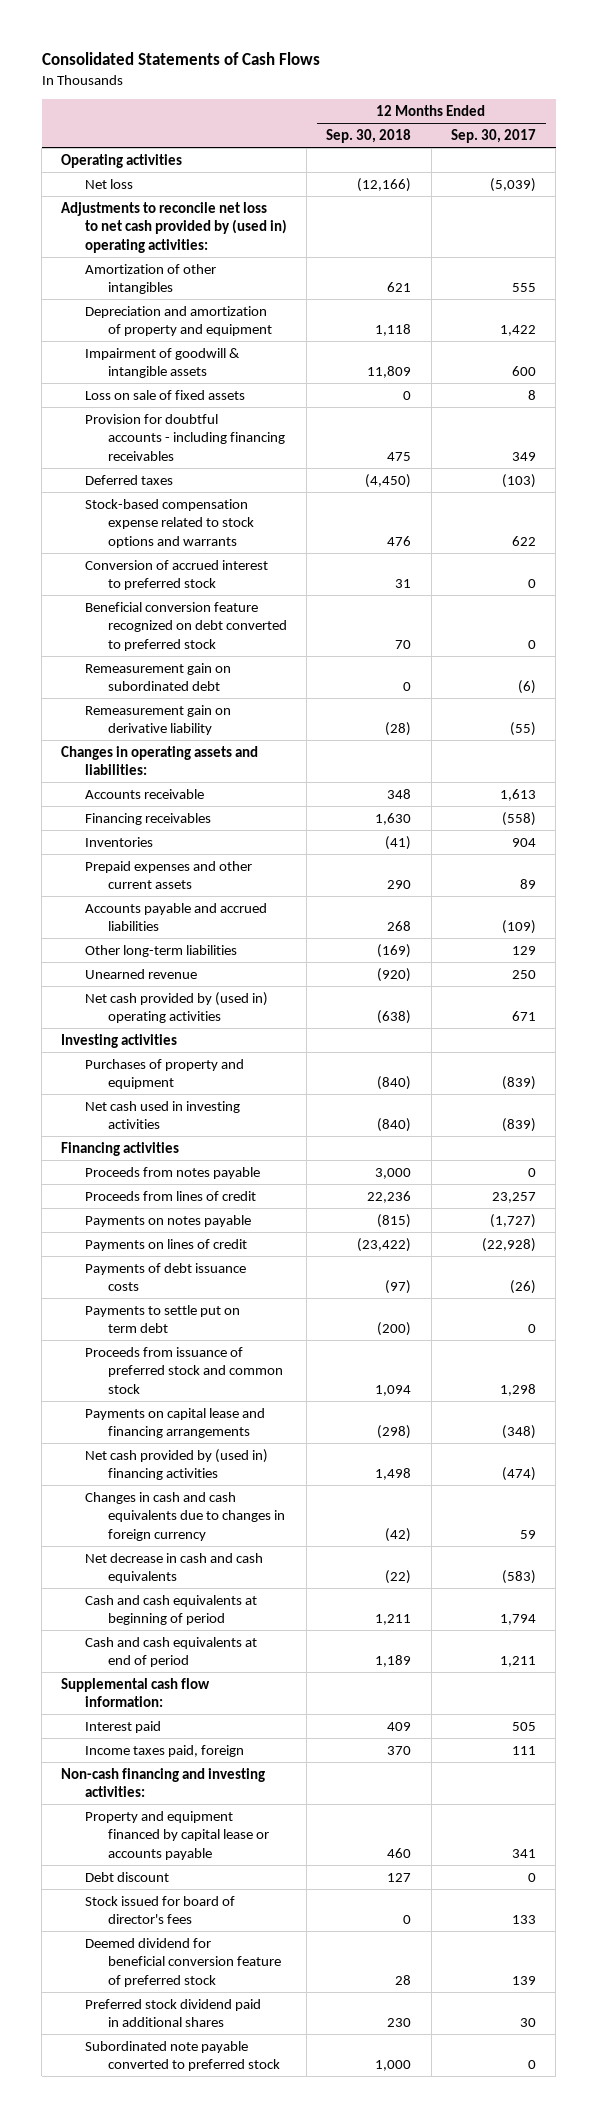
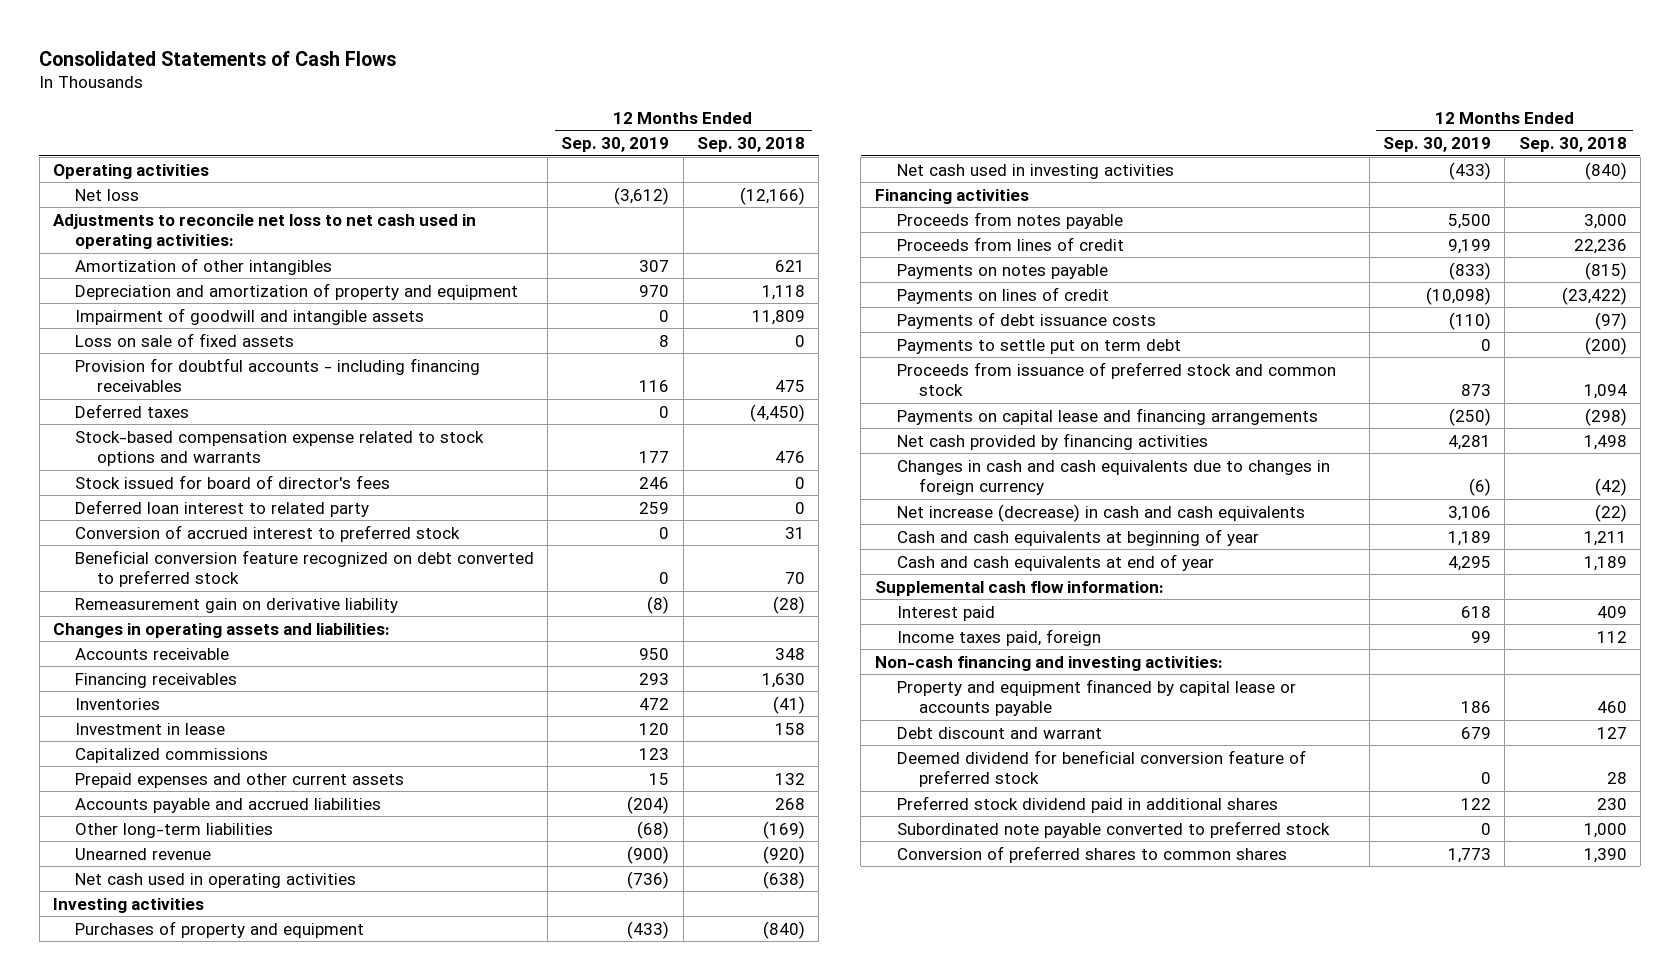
[450,129,536,144] Sep. 30, 2017 -> none
none -> [561,137,670,153] Sep. 30, 2019
[61,201,287,253] Adjustments to reconcile net loss to net cash provided by (used in) operating activities: -> [52,213,476,250] Adjustments to reconcile net loss to net cash used in operating activities:
[84,347,240,379] Impairment of goodwill & intangible assets -> [74,307,424,325] Impairment of goodwill and intangible assets
[84,1895,235,1925] Stock issued for board of director's fees -> [74,474,390,489] Stock issued for board of director's fees
none -> [74,499,369,517] Deferred loan interest to related party
[84,662,231,692] Remeasurement gain on subordinated debt -> none
none -> [74,722,225,735] Investment in lease
none -> [74,747,268,763] Capitalized commissions
[387,880,412,890] 290 -> [774,772,805,785] 132
[84,991,268,1024] Net cash provided by (used in) operating activities -> [74,872,356,888] Net cash used in operating activities
[84,1448,268,1481] Net cash provided by (used in) financing activities -> [896,432,1208,450] Net cash provided by financing activities
[84,1552,263,1584] Net decrease in cash and cash equivalents -> [896,503,1305,522] Net increase (decrease) in cash and cash equivalents
[84,1594,257,1626] Cash and cash equivalents at beginning of period -> [896,528,1259,546] Cash and cash equivalents at beginning of year
[84,1636,257,1668] Cash and cash equivalents at end of period -> [896,553,1214,571] Cash and cash equivalents at end of year
[387,1745,412,1755] 370 -> [1596,630,1627,643] 112
[84,1871,169,1882] Debt discount -> [896,726,1102,739] Debt discount and warrant
none -> [896,845,1287,863] Conversion of preferred shares to common shares

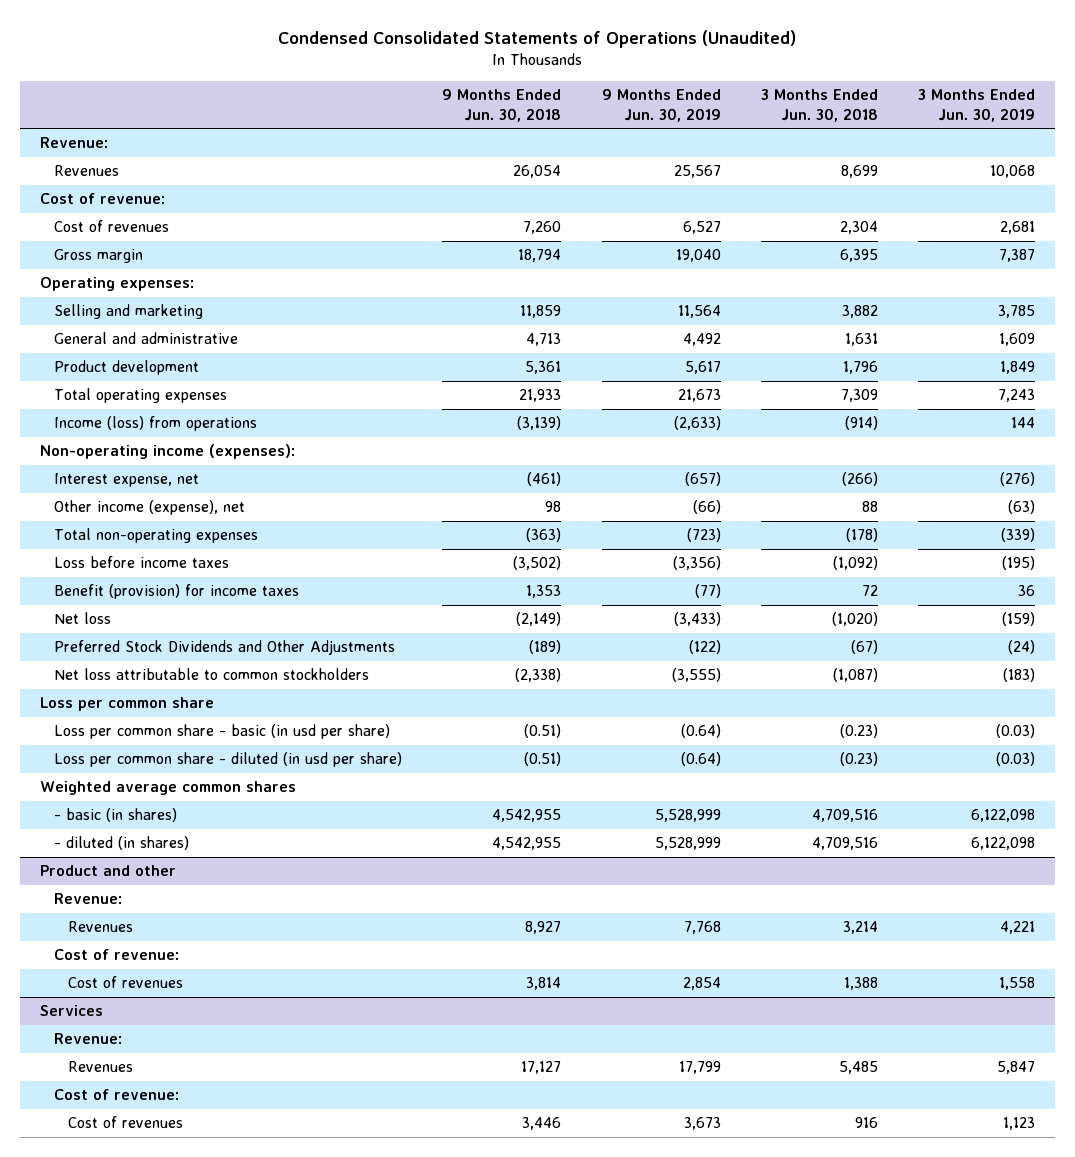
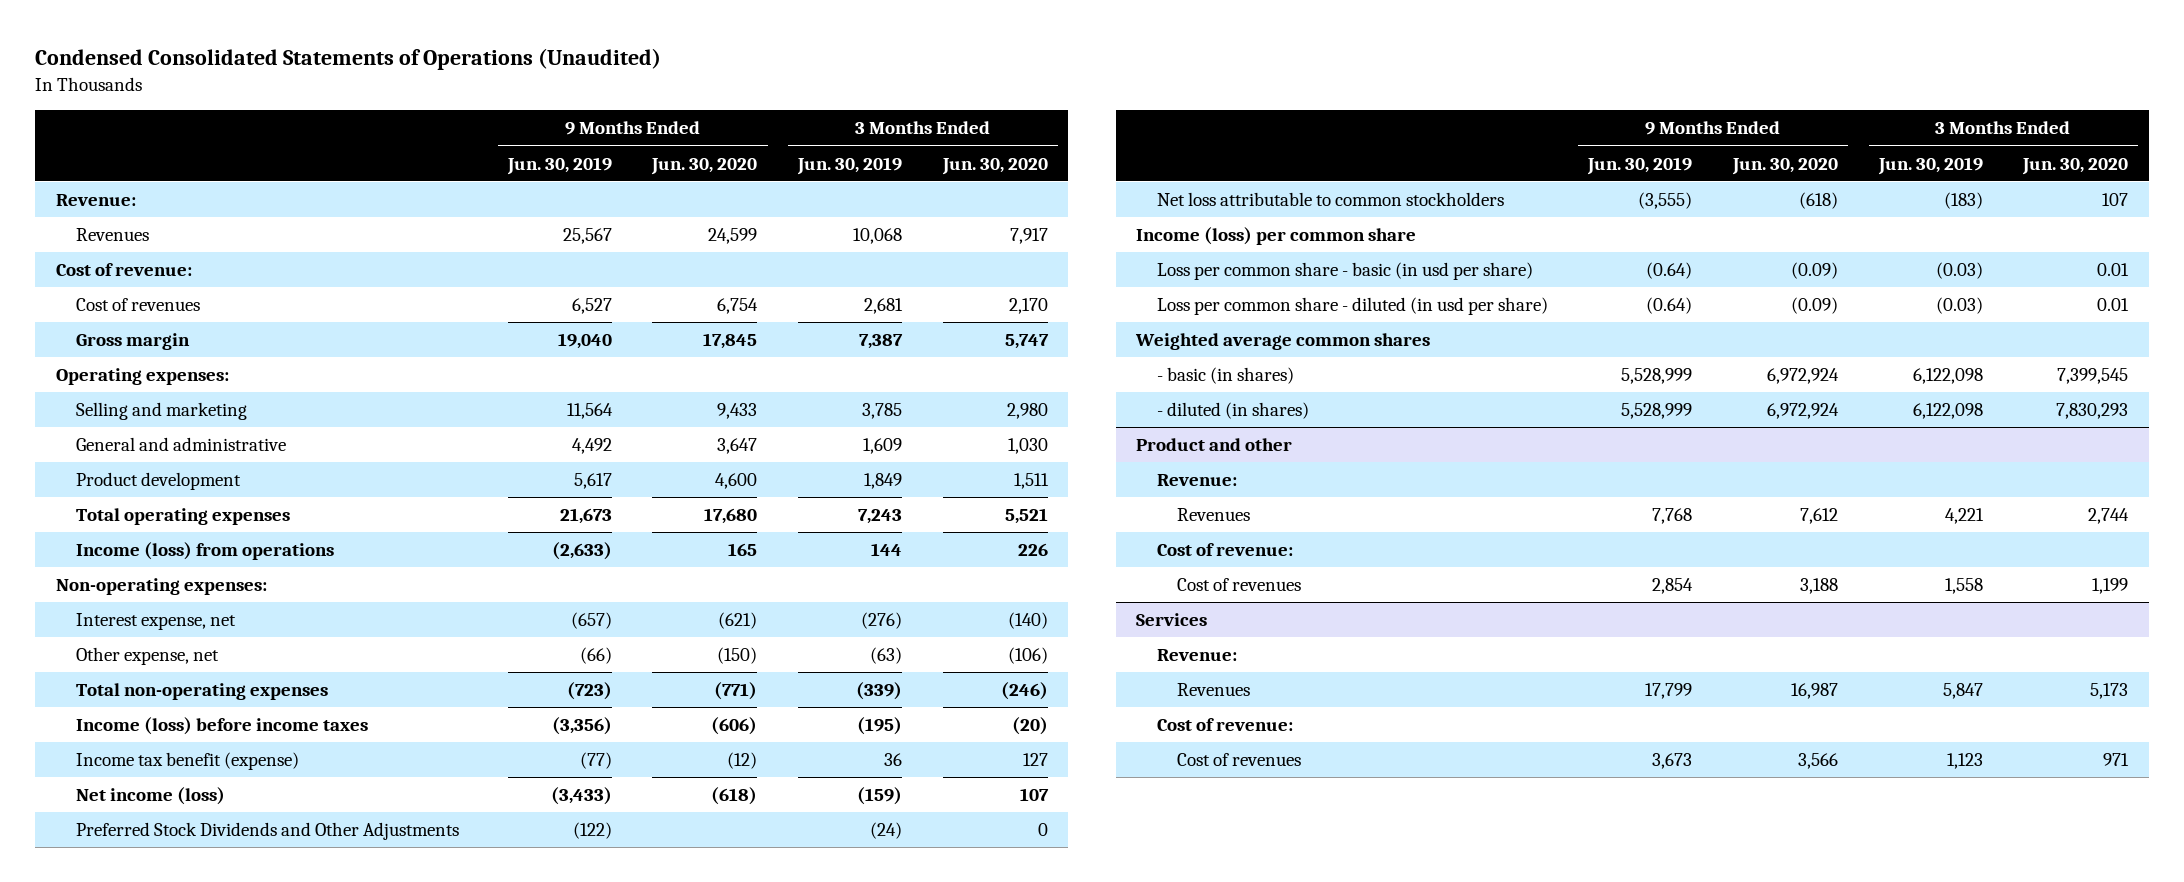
[442,89,562,122] 9 Months Ended Jun. 30, 2018 -> none
[760,89,878,122] 3 Months Ended Jun. 30, 2018 -> none
none -> [651,157,758,175] Jun. 30, 2020
none -> [941,157,1048,175] Jun. 30, 2020
[39,444,295,460] Non-operating income (expenses): -> [55,578,267,596] Non-operating expenses:
[54,500,246,516] Other income (expense), net -> [76,647,220,666] Other expense, net
[54,556,230,569] Loss before income taxes -> [76,717,369,736] Income (loss) before income taxes
[54,584,300,600] Benefit (provision) for income taxes -> [76,752,300,771] Income tax benefit (expense)
[54,612,112,625] Net loss -> [76,787,226,806] Net income (loss)
[39,697,214,712] Loss per common share -> [1136,227,1417,246] Income (loss) per common share

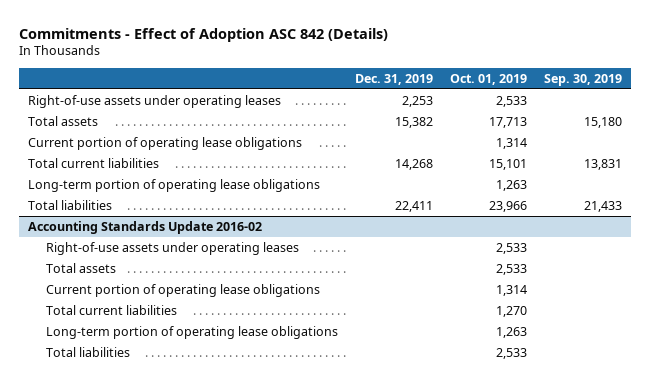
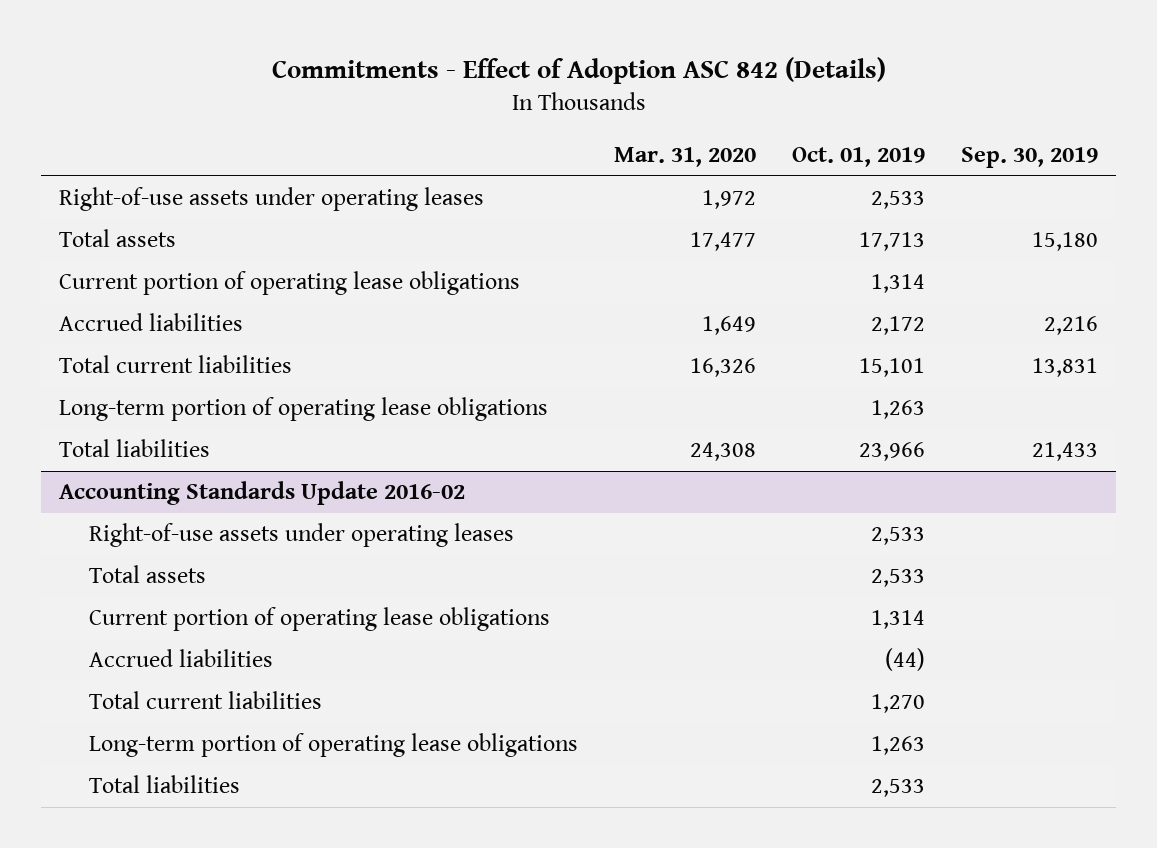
[354,73,433,85] Dec. 31, 2019 -> none
none -> [613,146,756,167] Mar. 31, 2020
none -> [59,313,244,332] Accrued liabilities
none -> [88,649,273,668] Accrued liabilities

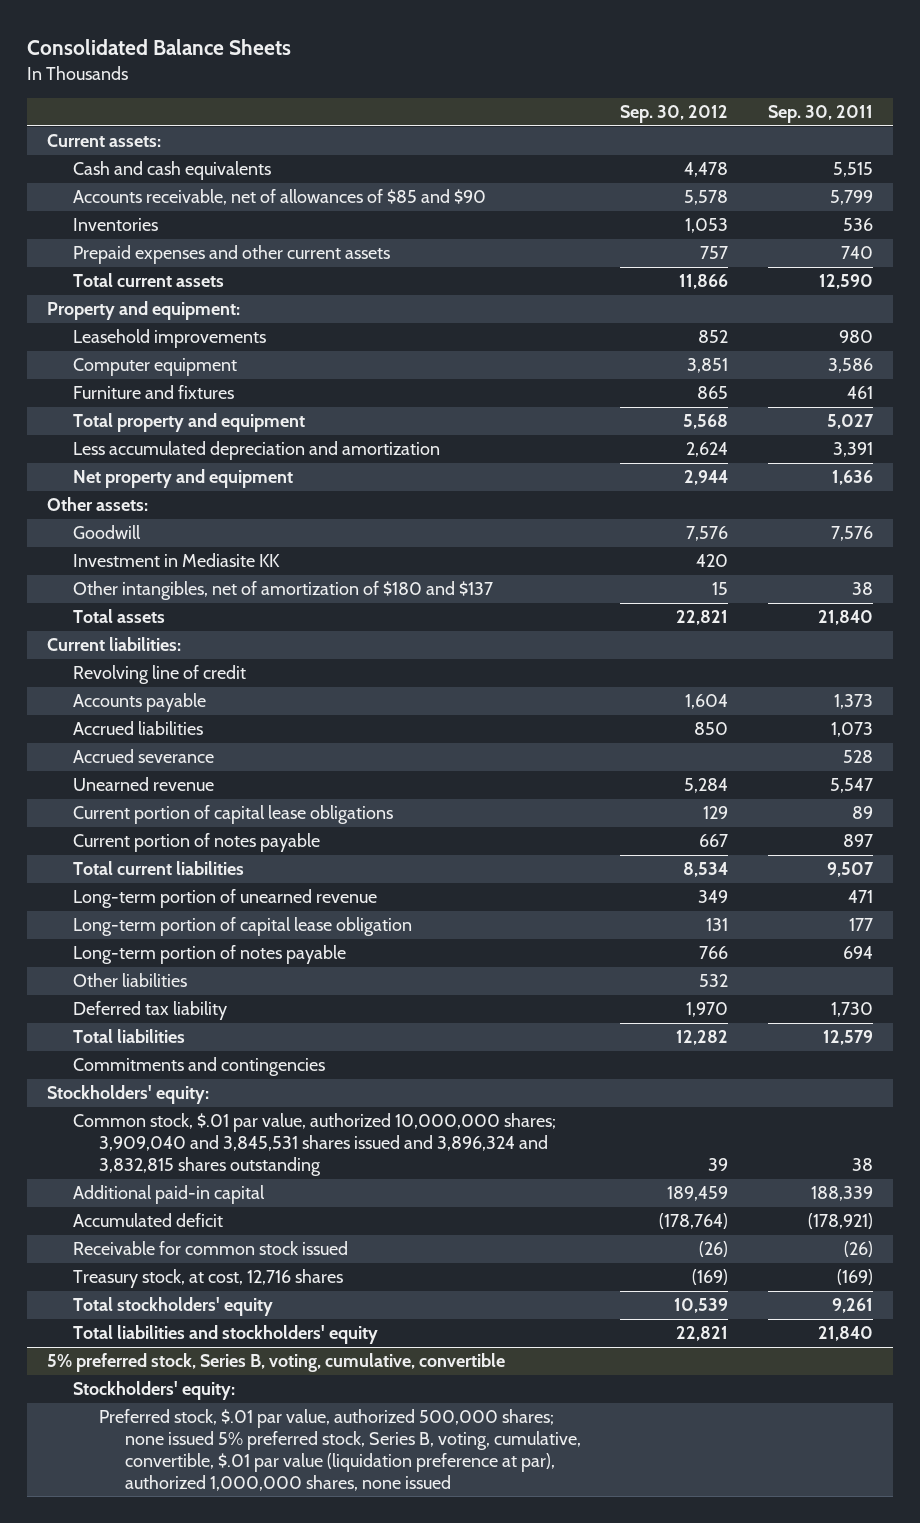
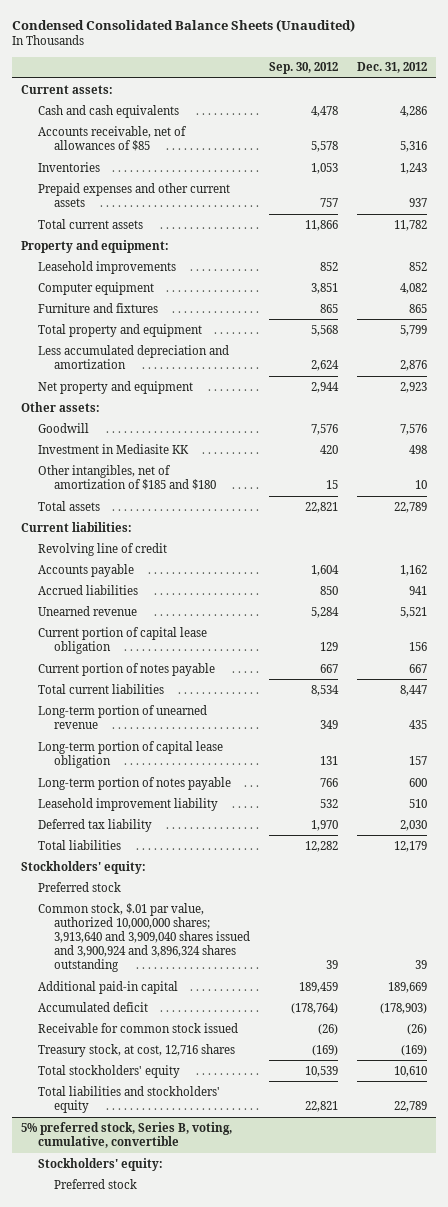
[26,39,291,56] Consolidated Balance Sheets -> [11,18,355,32] Condensed Consolidated Balance Sheets (Unaudited)
[767,105,873,124] Sep. 30, 2011 -> none
none -> [356,62,427,74] Dec. 31, 2012
[72,189,486,206] Accounts receivable, net of allowances of $85 and $90 -> [37,125,187,151] Accounts receivable, net of allowances of $85
[72,581,493,601] Other intangibles, net of amortization of $180 and $137 -> [37,464,216,490] Other intangibles, net of amortization of $185 and $180
[72,749,214,764] Accrued severance -> none
[72,805,393,825] Current portion of capital lease obligations -> [37,626,207,654] Current portion of capital lease obligation
[72,973,187,988] Other liabilities -> [37,797,218,811] Leasehold improvement liability
[72,1057,325,1077] Commitments and contingencies -> none
none -> [37,881,121,892] Preferred stock
[72,1113,556,1176] Common stock, $.01 par value, authorized 10,000,000 shares; 3,909,040 and 3,845,531 shares issued and 3,896,324 and 3,832,815 shares outstanding -> [37,902,250,973] Common stock, $.01 par value, authorized 10,000,000 shares; 3,913,640 and 3,909,040 shares issued and 3,900,924 and 3,896,324 shares outstanding
[98,1409,581,1491] Preferred stock, $.01 par value, authorized 500,000 shares; none issued 5% preferred stock, Series B, voting, cumulative, convertible, $.01 par value (liquidation preference at par), authorized 1,000,000 shares, none issued -> [53,1178,137,1189] Preferred stock

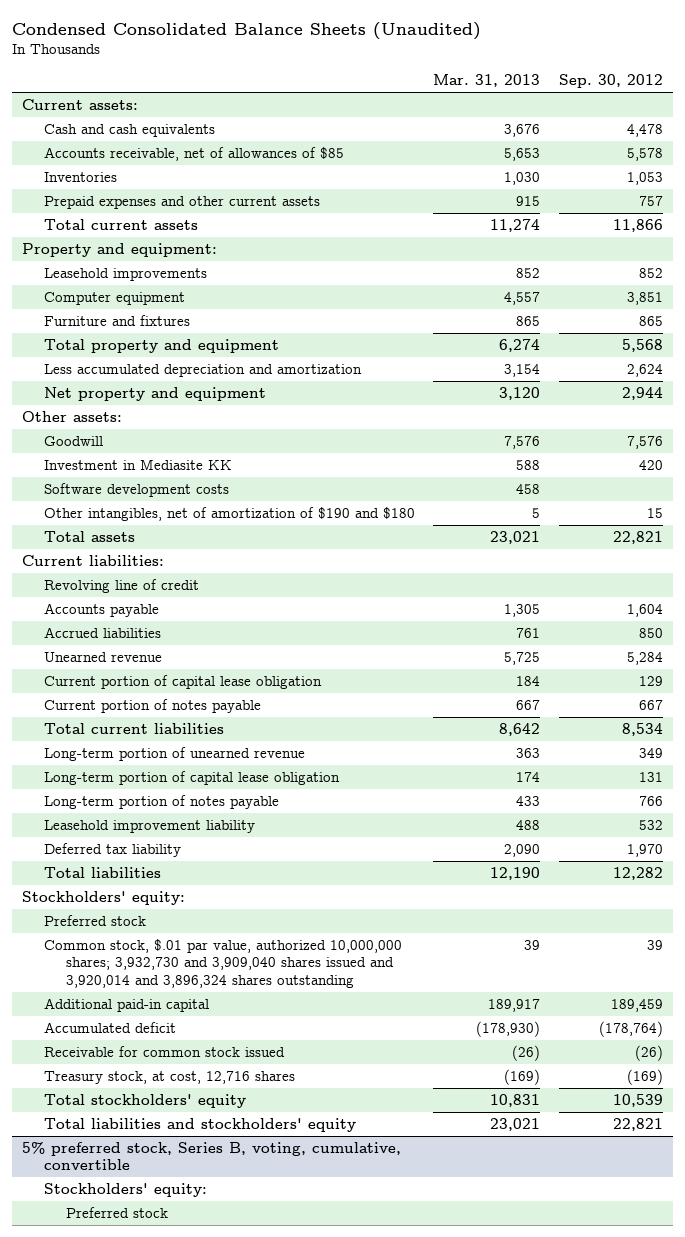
[356,62,427,74] Dec. 31, 2012 -> none
none -> [433,74,541,88] Mar. 31, 2013
none -> [43,482,229,497] Software development costs
[37,464,216,490] Other intangibles, net of amortization of $185 and $180 -> [43,506,415,521] Other intangibles, net of amortization of $190 and $180
[37,902,250,973] Common stock, $.01 par value, authorized 10,000,000 shares; 3,913,640 and 3,909,040 shares issued and 3,900,924 and 3,896,324 shares outstanding -> [43,938,402,989] Common stock, $.01 par value, authorized 10,000,000 shares; 3,932,730 and 3,909,040 shares issued and 3,920,014 and 3,896,324 shares outstanding

